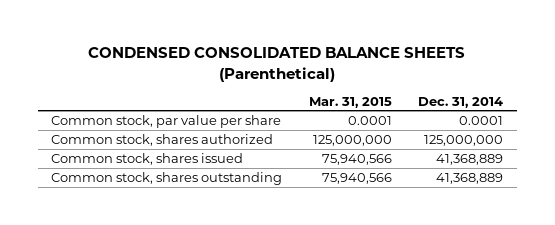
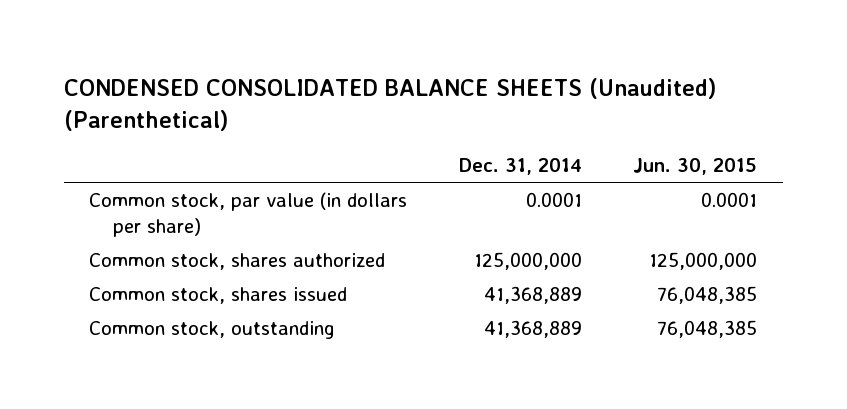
[88,47,466,82] CONDENSED CONSOLIDATED BALANCE SHEETS (Parenthetical) -> [63,77,716,131] CONDENSED CONSOLIDATED BALANCE SHEETS (Unaudited) (Parenthetical)
[308,96,392,108] Mar. 31, 2015 -> none
none -> [633,158,758,176] Jun. 30, 2015
[51,114,282,128] Common stock, par value per share -> [89,192,408,237] Common stock, par value (in dollars per share)
[51,171,283,185] Common stock, shares outstanding -> [89,321,336,340] Common stock, outstanding

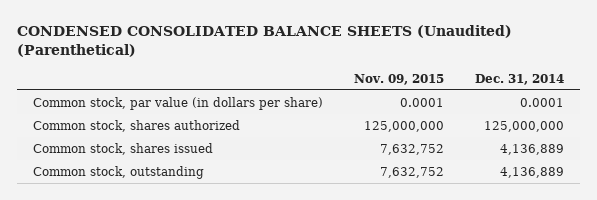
[633,158,758,176] Jun. 30, 2015 -> none
none -> [354,73,445,85] Nov. 09, 2015
[483,286,582,305] 41,368,889 -> [500,143,565,155] 4,136,889
[483,320,582,339] 41,368,889 -> [500,166,565,178] 4,136,889

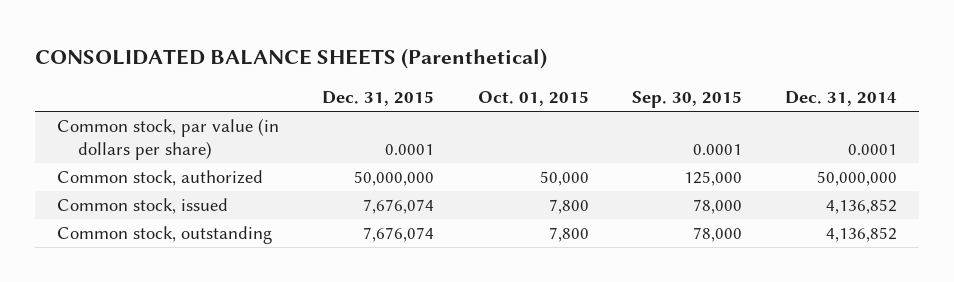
[17,24,513,57] CONDENSED CONSOLIDATED BALANCE SHEETS (Unaudited) (Parenthetical) -> [35,48,548,70] CONSOLIDATED BALANCE SHEETS (Parenthetical)
[354,73,445,85] Nov. 09, 2015 -> none
none -> [322,91,435,107] Dec. 31, 2015
none -> [477,91,589,107] Oct. 01, 2015
none -> [631,91,742,109] Sep. 30, 2015
[32,119,240,132] Common stock, shares authorized -> [56,170,263,187] Common stock, authorized
[484,120,565,132] 125,000,000 -> [817,171,898,187] 50,000,000
[32,142,213,155] Common stock, shares issued -> [56,198,228,215] Common stock, issued
[500,143,565,155] 4,136,889 -> [826,199,898,215] 4,136,852
[500,166,565,178] 4,136,889 -> [826,227,898,243] 4,136,852

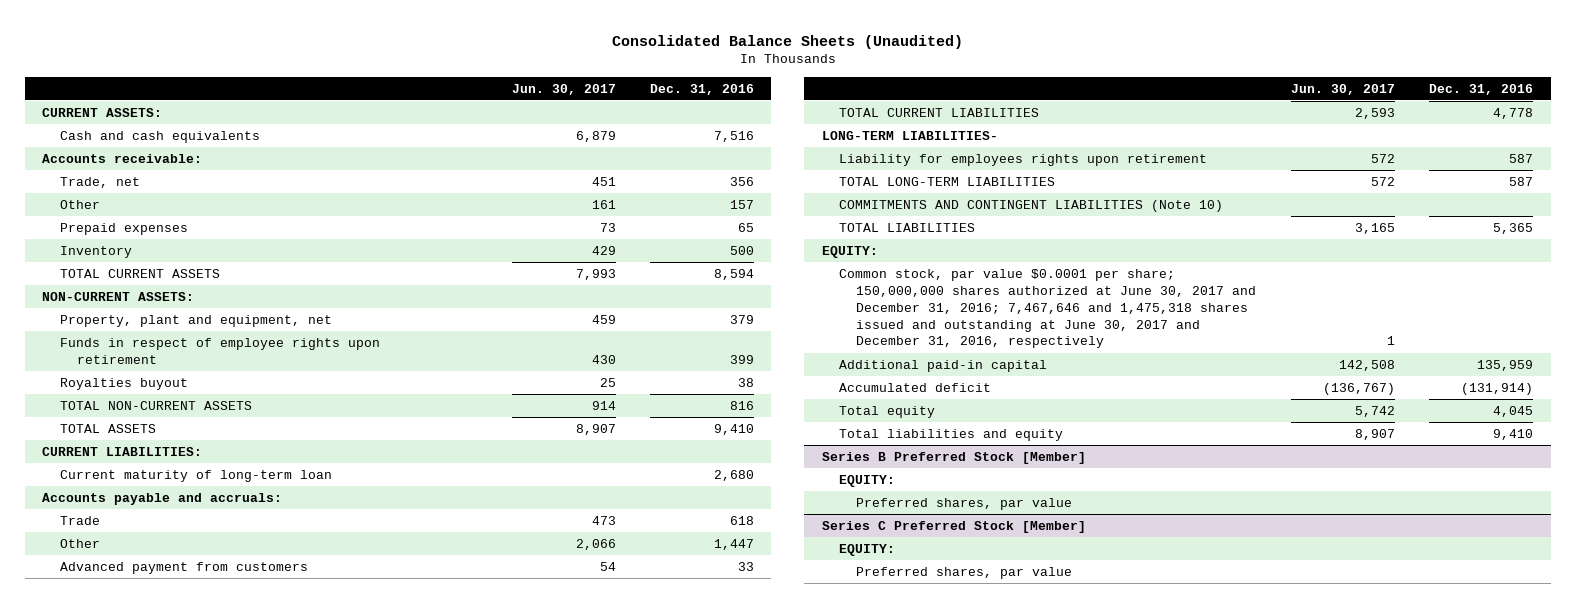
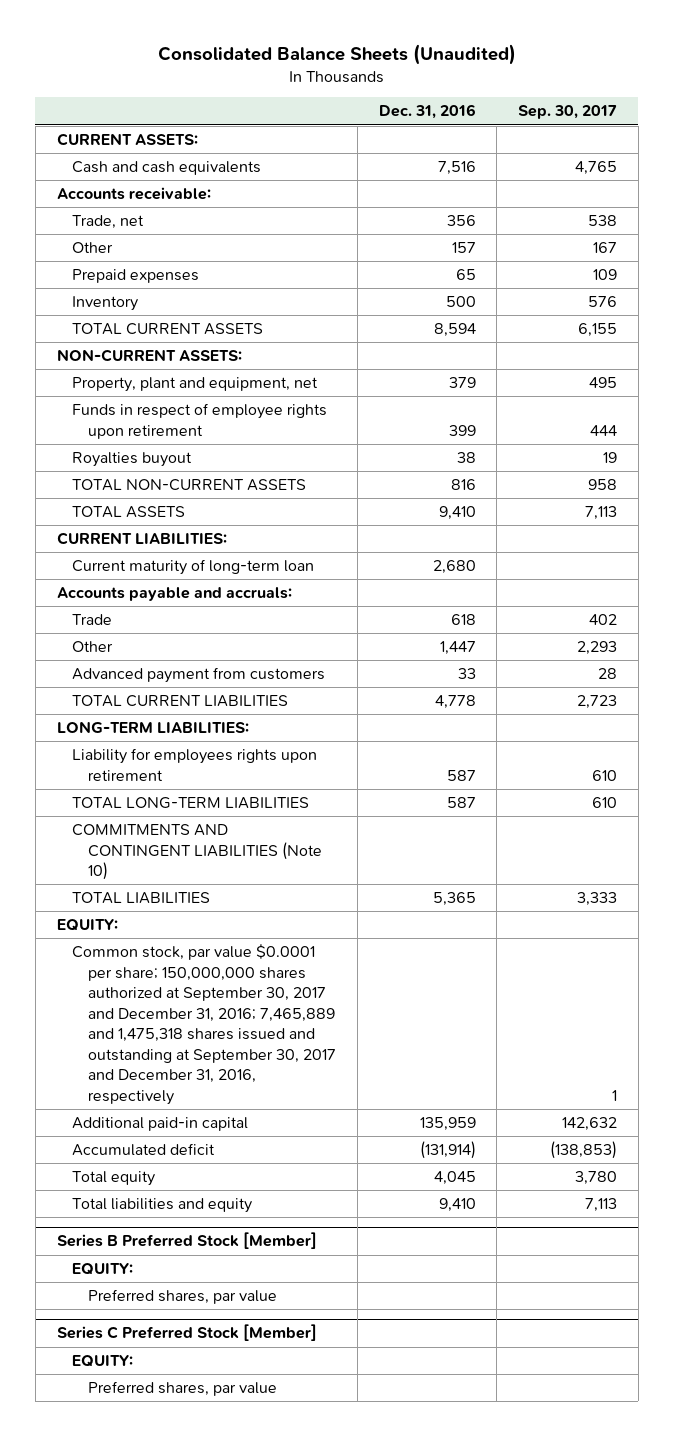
[511,83,616,95] Jun. 30, 2017 -> none
none -> [518,105,618,120] Sep. 30, 2017
[821,130,998,140] LONG-TERM LIABILITIES- -> [56,721,249,734] LONG-TERM LIABILITIES:
[839,268,1257,349] Common stock, par value $0.0001 per share; 150,000,000 shares authorized at June 30, 2017 and December 31, 2016; 7,467,646 and 1,475,318 shares issued and outstanding at June 30, 2017 and December 31, 2016, respectively -> [72,944,336,1105] Common stock, par value $0.0001 per share; 150,000,000 shares authorized at September 30, 2017 and December 31, 2016; 7,465,889 and 1,475,318 shares issued and outstanding at September 30, 2017 and December 31, 2016, respectively

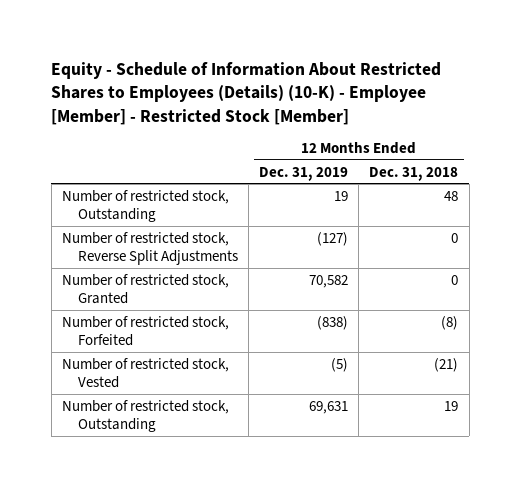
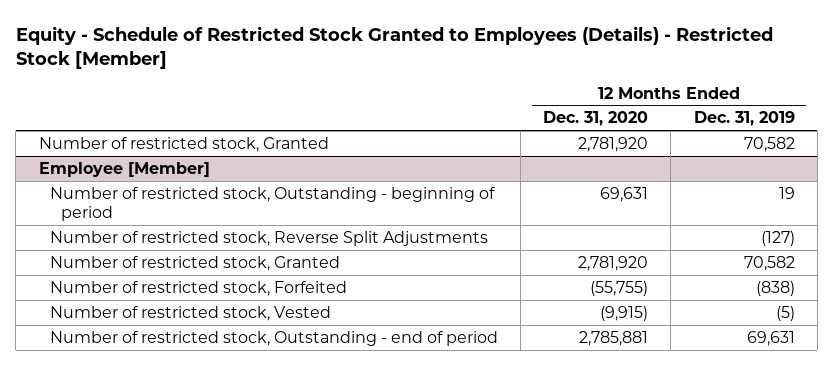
[51,61,442,125] Equity - Schedule of Information About Restricted Shares to Employees (Details) (10-K) - Employee [Member] - Restricted Stock [Member] -> [15,25,773,70] Equity - Schedule of Restricted Stock Granted to Employees (Details) - Restricted Stock [Member]
[369,166,459,181] Dec. 31, 2018 -> none
none -> [543,111,649,127] Dec. 31, 2020
none -> [38,136,329,152] Number of restricted stock, Granted
none -> [38,161,210,177] Employee [Member]
[61,189,229,223] Number of restricted stock, Outstanding -> [49,186,495,222] Number of restricted stock, Outstanding - beginning of period
[61,399,229,433] Number of restricted stock, Outstanding -> [49,330,498,346] Number of restricted stock, Outstanding - end of period

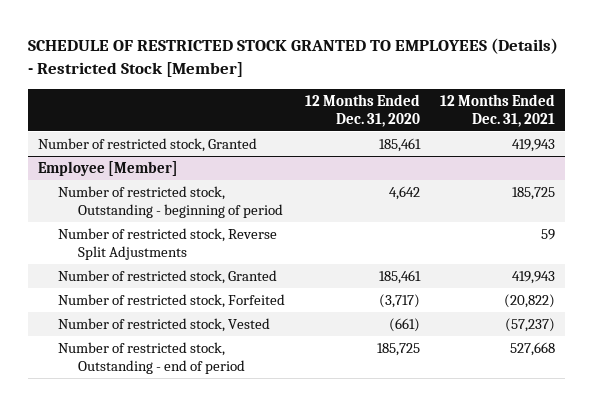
[15,25,773,70] Equity - Schedule of Restricted Stock Granted to Employees (Details) - Restricted Stock [Member] -> [27,37,558,77] SCHEDULE OF RESTRICTED STOCK GRANTED TO EMPLOYEES (Details) - Restricted Stock [Member]
[693,111,795,127] Dec. 31, 2019 -> none
none -> [439,93,555,127] 12 Months Ended Dec. 31, 2021
[578,136,649,152] 2,781,920 -> [378,138,421,153] 185,461
[600,186,649,202] 69,631 -> [388,186,420,201] 4,642
[578,255,649,271] 2,781,920 -> [378,270,421,285] 185,461
[590,280,649,296] (55,755) -> [378,294,420,309] (3,717)
[600,305,649,321] (9,915) -> [388,318,420,333] (661)
[579,330,649,346] 2,785,881 -> [376,343,420,357] 185,725

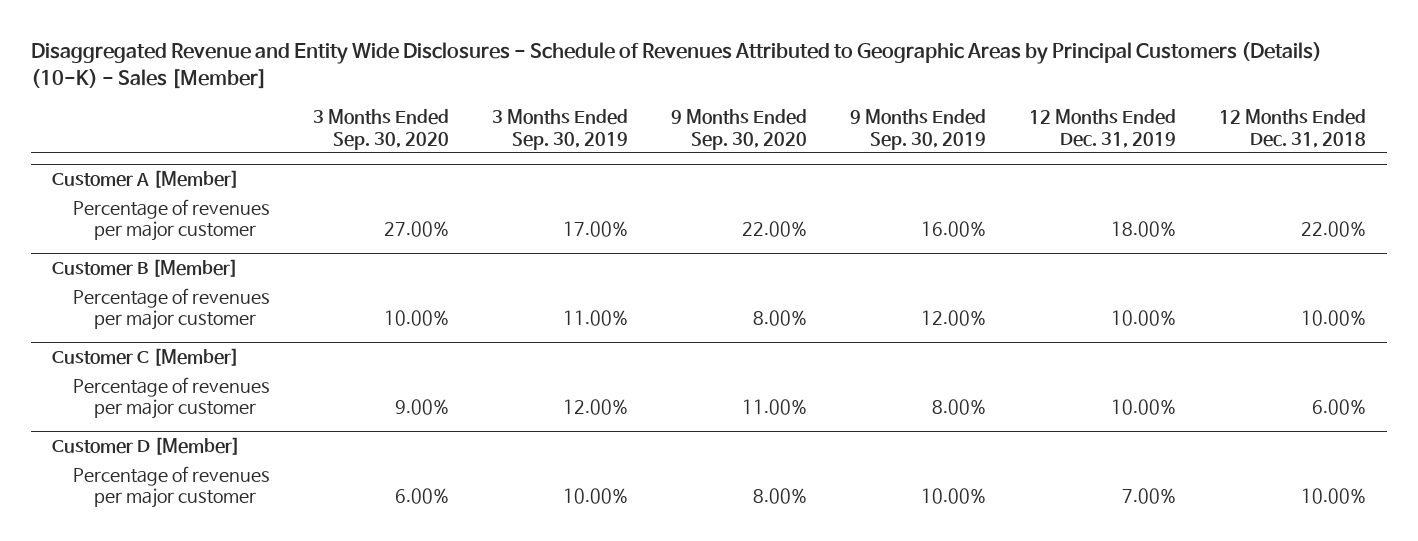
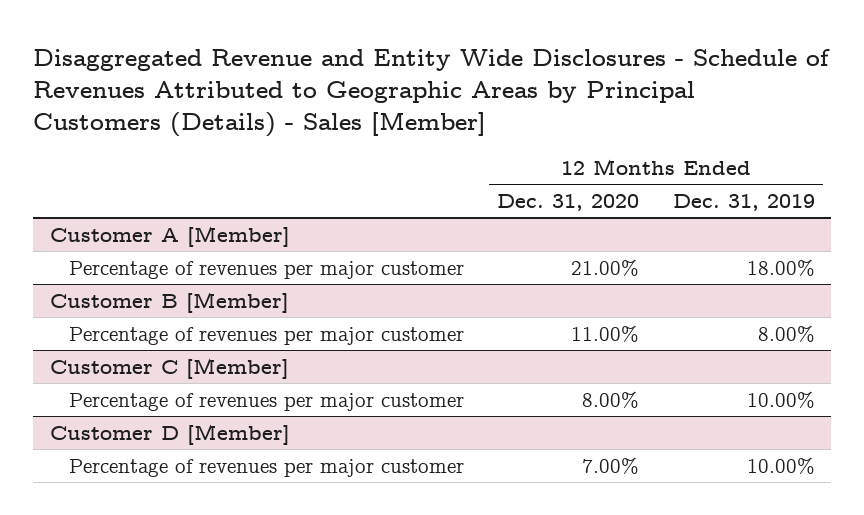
[31,42,1323,90] Disaggregated Revenue and Entity Wide Disclosures - Schedule of Revenues Attributed to Geographic Areas by Principal Customers (Details) (10-K) - Sales [Member] -> [33,48,831,138] Disaggregated Revenue and Entity Wide Disclosures - Schedule of Revenues Attributed to Geographic Areas by Principal Customers (Details) - Sales [Member]
[313,109,450,150] 3 Months Ended Sep. 30, 2020 -> none
[492,109,629,150] 3 Months Ended Sep. 30, 2019 -> none
[670,109,807,150] 9 Months Ended Sep. 30, 2020 -> none
[849,109,986,150] 9 Months Ended Sep. 30, 2019 -> none
[1218,109,1366,148] 12 Months Ended Dec. 31, 2018 -> none
none -> [497,193,640,211] Dec. 31, 2020
[1110,309,1176,326] 10.00% -> [757,324,815,342] 8.00%
[1121,487,1176,504] 7.00% -> [746,456,815,474] 10.00%

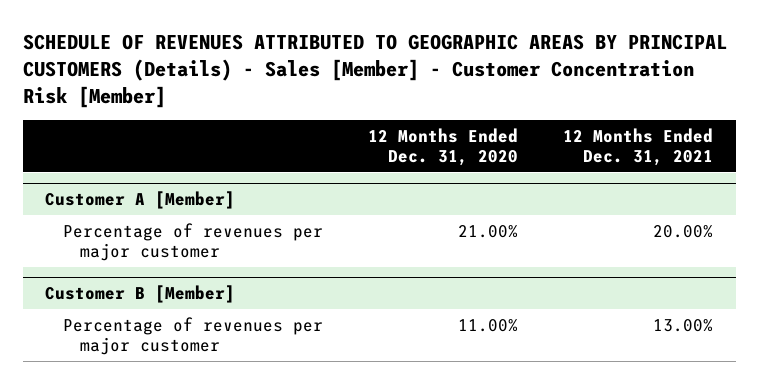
[33,48,831,138] Disaggregated Revenue and Entity Wide Disclosures - Schedule of Revenues Attributed to Geographic Areas by Principal Customers (Details) - Sales [Member] -> [22,34,727,108] SCHEDULE OF REVENUES ATTRIBUTED TO GEOGRAPHIC AREAS BY PRINCIPAL CUSTOMERS (Details) - Sales [Member] - Customer Concentration Risk [Member]
[672,193,815,211] Dec. 31, 2019 -> none
none -> [563,127,714,166] 12 Months Ended Dec. 31, 2021
[49,357,289,379] Customer C [Member] -> none
[68,392,464,411] Percentage of revenues per major customer -> none
[49,423,290,445] Customer D [Member] -> none
[68,458,464,477] Percentage of revenues per major customer -> none

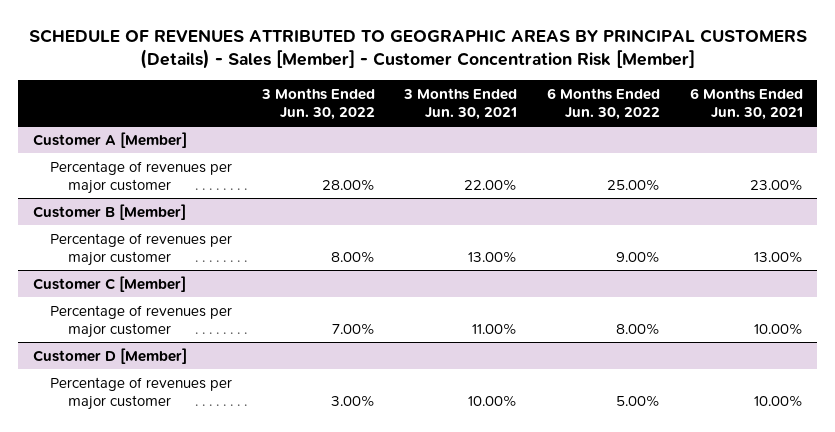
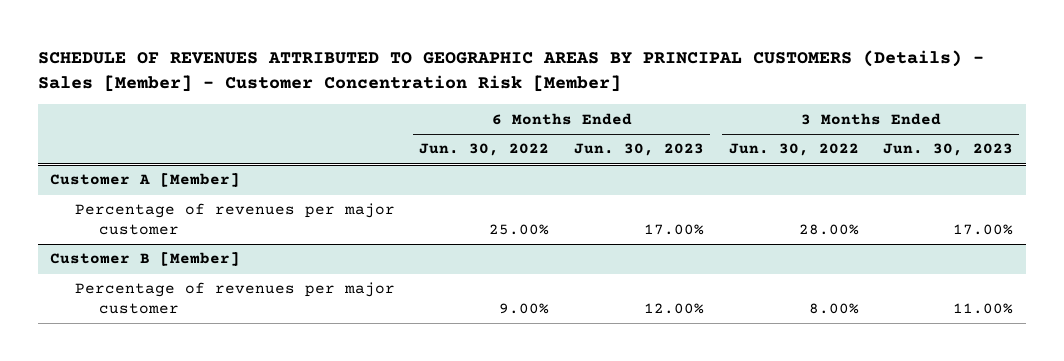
[403,88,518,121] 3 Months Ended Jun. 30, 2021 -> none
[689,88,803,121] 6 Months Ended Jun. 30, 2021 -> none
none -> [573,143,704,157] Jun. 30, 2023
none -> [883,143,1014,157] Jun. 30, 2023
[32,275,186,292] Customer C [Member] -> none
[50,304,233,338] Percentage of revenues per major customer -> none
[32,347,187,364] Customer D [Member] -> none
[50,376,233,410] Percentage of revenues per major customer -> none

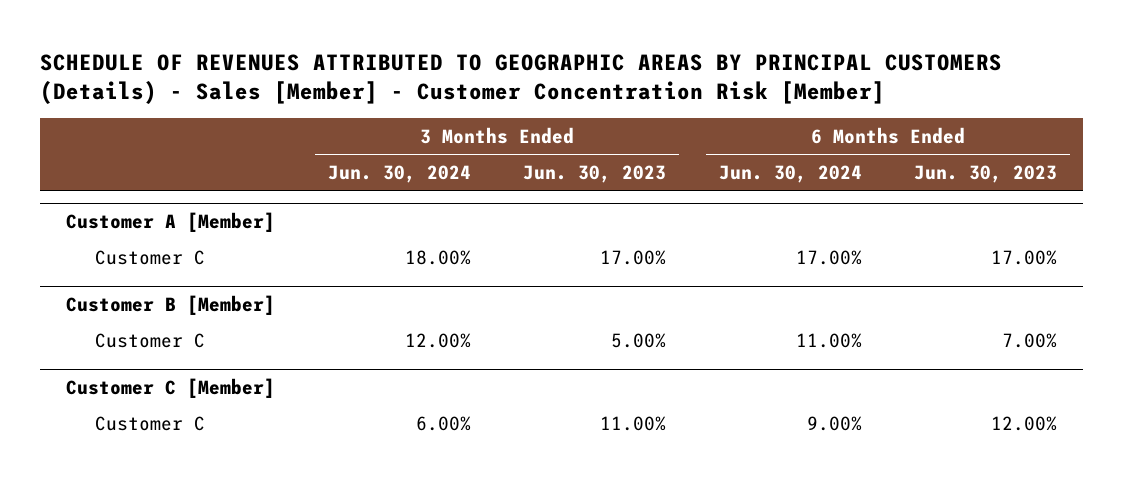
[419,143,550,157] Jun. 30, 2022 -> none
[728,143,859,157] Jun. 30, 2022 -> none
none -> [327,165,471,184] Jun. 30, 2024
none -> [718,165,862,184] Jun. 30, 2024
[74,203,395,236] Percentage of revenues per major customer -> [95,249,206,265] Customer C
none -> [95,332,206,348] Customer C
none -> [66,377,276,398] Customer C [Member]
[74,282,395,315] Percentage of revenues per major customer -> [95,415,206,431] Customer C

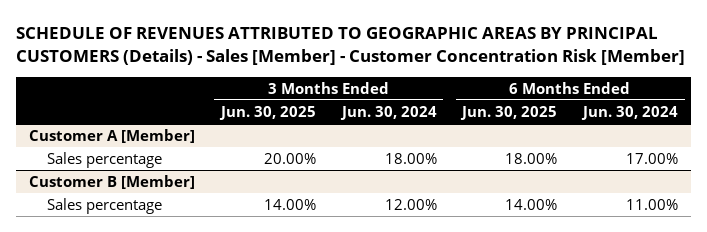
[523,165,667,184] Jun. 30, 2023 -> none
[914,165,1058,184] Jun. 30, 2023 -> none
none -> [218,105,316,120] Jun. 30, 2025
none -> [460,105,558,120] Jun. 30, 2025
[95,249,206,265] Customer C -> [46,151,162,168] Sales percentage
[66,377,276,398] Customer C [Member] -> none
[95,415,206,431] Customer C -> none
[95,332,206,348] Customer C -> [46,197,162,214] Sales percentage

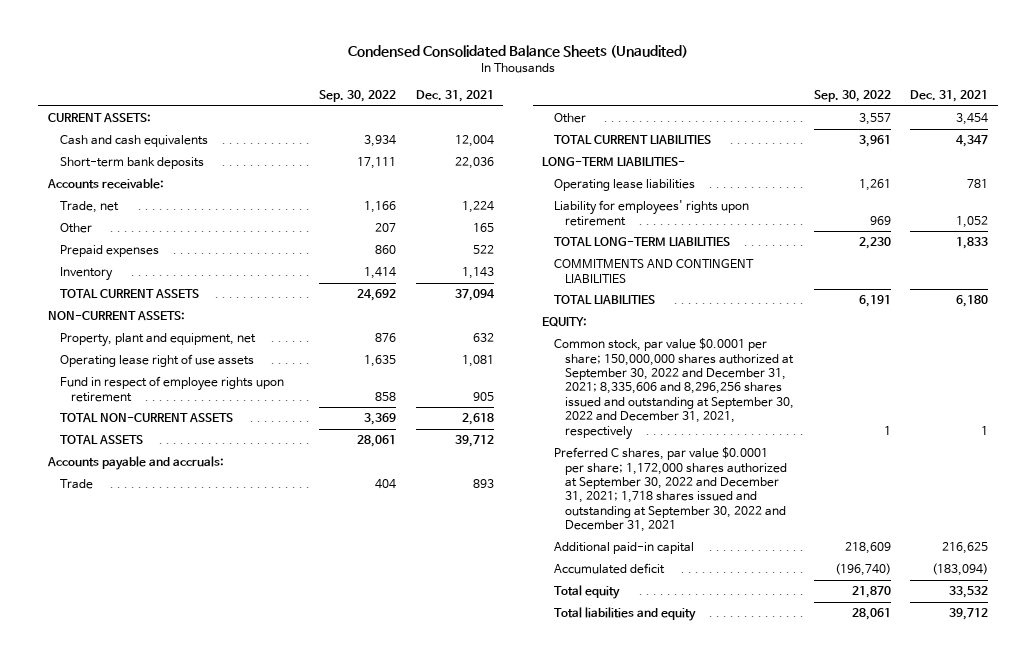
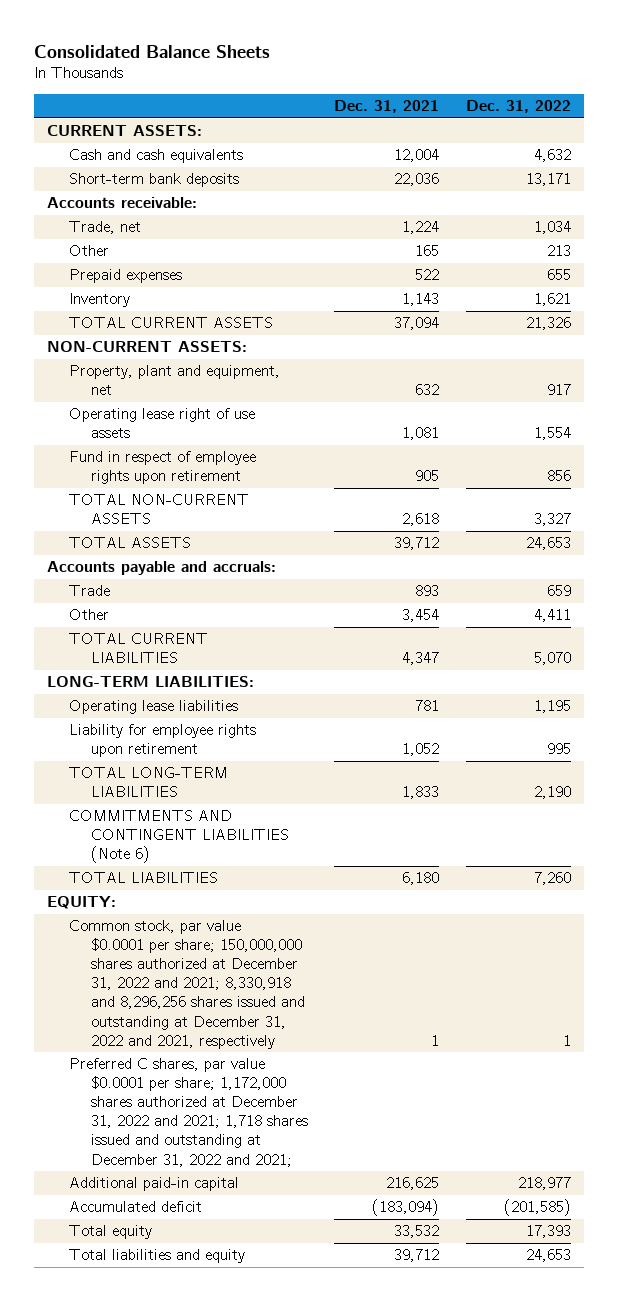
[347,45,688,59] Condensed Consolidated Balance Sheets (Unaudited) -> [33,44,270,58] Consolidated Balance Sheets
[319,90,397,103] Sep. 30, 2022 -> none
none -> [465,100,571,114] Dec. 31, 2022
[542,157,686,168] LONG-TERM LIABILITIES- -> [46,676,254,688] LONG-TERM LIABILITIES:
[553,200,749,226] Liability for employees' rights upon retirement -> [68,724,256,758] Liability for employee rights upon retirement
[553,259,754,283] COMMITMENTS AND CONTINGENT LIABILITIES -> [68,810,289,864] COMMITMENTS AND CONTINGENT LIABILITIES (Note 6)
[553,338,795,440] Common stock, par value $0.0001 per share; 150,000,000 shares authorized at September 30, 2022 and December 31, 2021; 8,335,606 and 8,296,256 shares issued and outstanding at September 30, 2022 and December 31, 2021, respectively -> [68,920,305,1049] Common stock, par value $0.0001 per share; 150,000,000 shares authorized at December 31, 2022 and 2021; 8,330,918 and 8,296,256 shares issued and outstanding at December 31, 2022 and 2021, respectively
[553,447,788,533] Preferred C shares, par value $0.0001 per share; 1,172,000 shares authorized at September 30, 2022 and December 31, 2021; 1,718 shares issued and outstanding at September 30, 2022 and December 31, 2021 -> [68,1058,308,1167] Preferred C shares, par value $0.0001 per share; 1,172,000 shares authorized at December 31, 2022 and 2021; 1,718 shares issued and outstanding at December 31, 2022 and 2021;

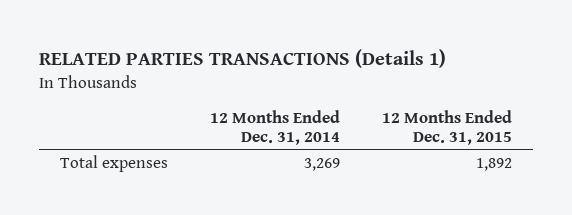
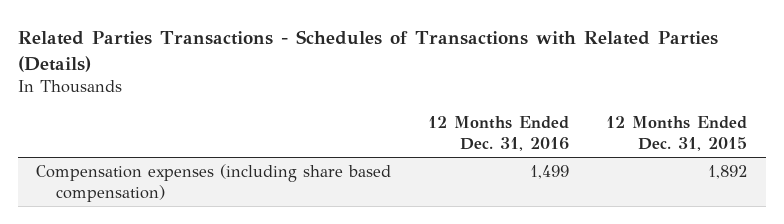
[39,49,447,69] RELATED PARTIES TRANSACTIONS (Details 1) -> [17,29,718,72] Related Parties Transactions - Schedules of Transactions with Related Parties (Details)
[210,109,341,145] 12 Months Ended Dec. 31, 2014 -> none
none -> [428,116,570,152] 12 Months Ended Dec. 31, 2016
[60,155,169,173] Total expenses -> [36,164,392,203] Compensation expenses (including share based compensation)

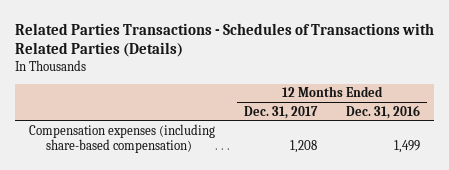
[606,116,748,152] 12 Months Ended Dec. 31, 2015 -> none
none -> [244,105,319,119] Dec. 31, 2017
[36,164,392,203] Compensation expenses (including share based compensation) -> [29,124,216,154] Compensation expenses (including share-based compensation)

